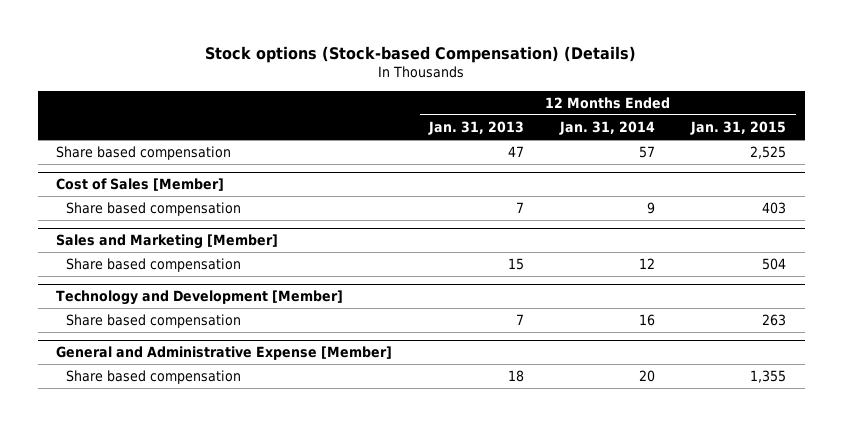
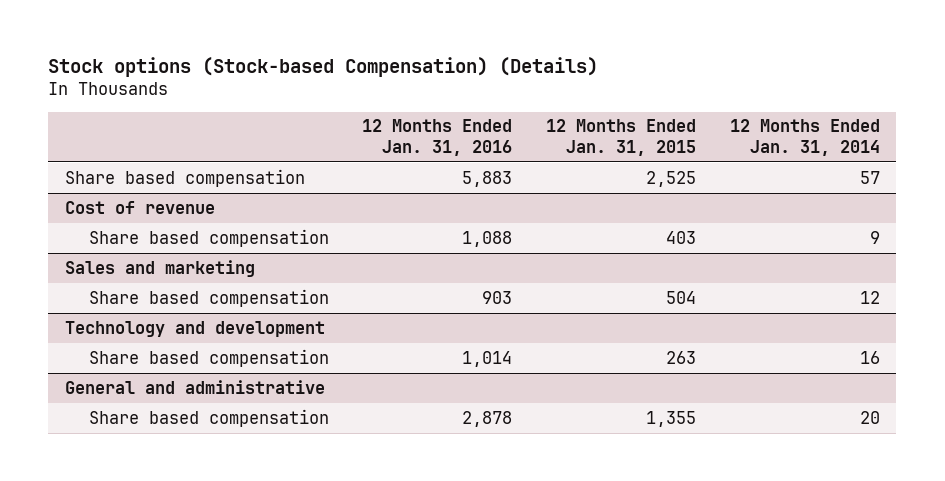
[427,120,524,135] Jan. 31, 2013 -> none
none -> [362,119,513,156] 12 Months Ended Jan. 31, 2016
[56,178,225,192] Cost of Sales [Member] -> [65,200,216,214] Cost of revenue
[56,234,279,250] Sales and Marketing [Member] -> [65,259,256,277] Sales and marketing
[56,290,344,306] Technology and Development [Member] -> [65,320,326,337] Technology and development
[56,346,393,361] General and Administrative Expense [Member] -> [65,379,326,394] General and administrative

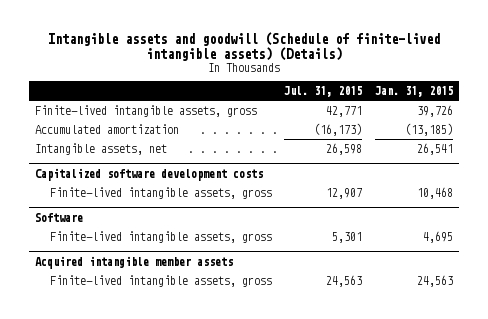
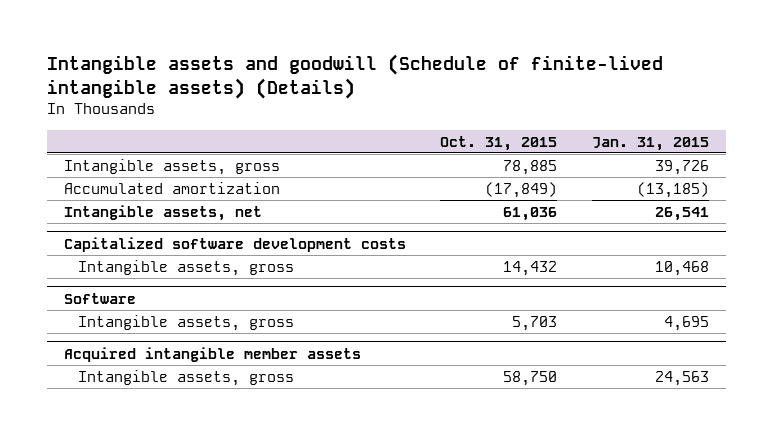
[284,86,363,98] Jul. 31, 2015 -> none
none -> [440,135,558,151] Oct. 31, 2015
[35,104,258,117] Finite-lived intangible assets, gross -> [63,159,280,176] Intangible assets, gross
[50,186,273,199] Finite-lived intangible assets, gross -> [77,260,294,277] Intangible assets, gross
[50,230,273,243] Finite-lived intangible assets, gross -> [77,315,294,332] Intangible assets, gross
[50,274,273,287] Finite-lived intangible assets, gross -> [77,370,294,387] Intangible assets, gross

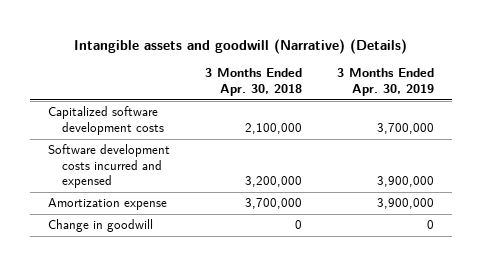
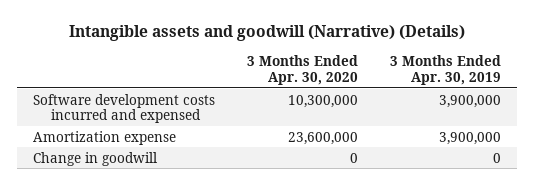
[205,68,303,96] 3 Months Ended Apr. 30, 2018 -> none
none -> [247,55,359,85] 3 Months Ended Apr. 30, 2020
[47,106,165,135] Capitalized software development costs -> none

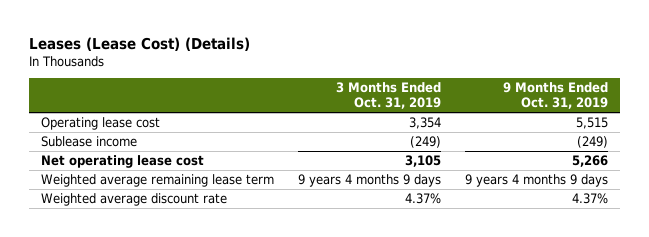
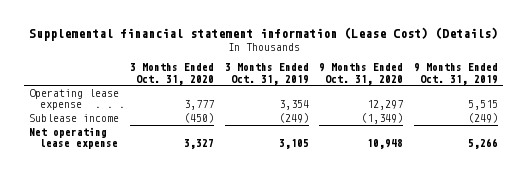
[29,36,251,51] Leases (Lease Cost) (Details) -> [28,27,498,42] Supplemental financial statement information (Lease Cost) (Details)
none -> [130,63,215,85] 3 Months Ended Oct. 31, 2020
none -> [319,63,404,85] 9 Months Ended Oct. 31, 2020
[40,117,160,131] Operating lease cost -> [29,89,120,111] Operating lease expense
[40,174,274,188] Weighted average remaining lease term -> none
[40,193,227,207] Weighted average discount rate -> none
[40,155,204,169] Net operating lease cost -> [29,127,118,150] Net operating lease expense

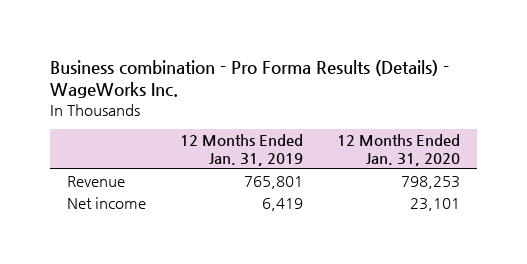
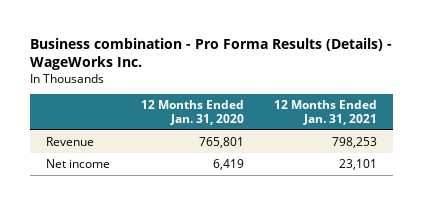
[179,134,303,166] 12 Months Ended Jan. 31, 2019 -> none
none -> [274,100,378,126] 12 Months Ended Jan. 31, 2021
[400,175,460,189] 798,253 -> [198,137,244,149] 765,801
[409,197,460,211] 23,101 -> [212,159,244,171] 6,419

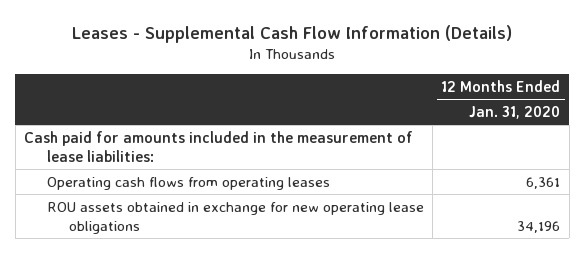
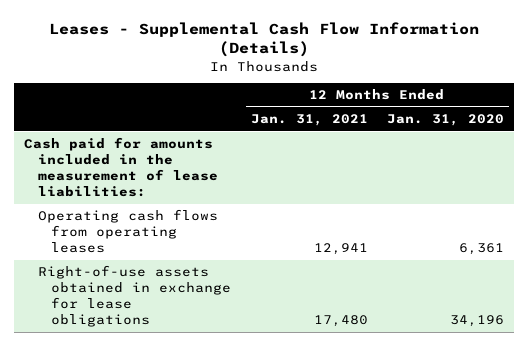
none -> [250,114,368,127] Jan. 31, 2021
[46,201,424,234] ROU assets obtained in exchange for new operating lease obligations -> [37,265,232,328] Right-of-use assets obtained in exchange for lease obligations

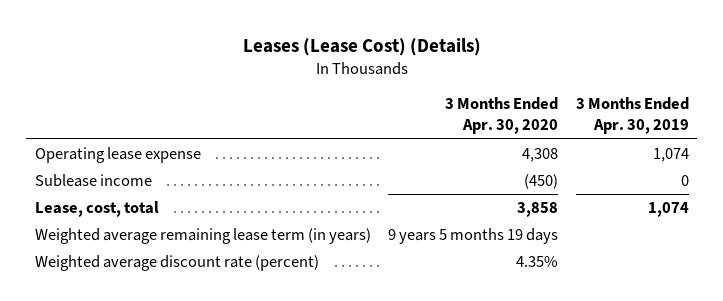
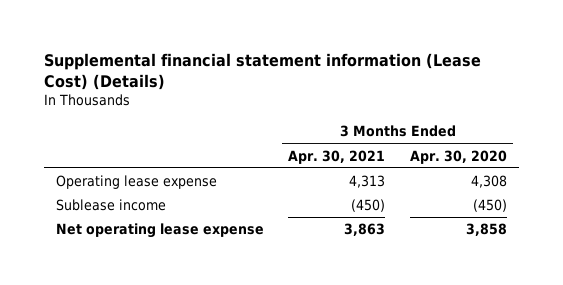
[242,37,481,56] Leases (Lease Cost) (Details) -> [44,52,482,90] Supplemental financial statement information (Lease Cost) (Details)
[575,97,689,135] 3 Months Ended Apr. 30, 2019 -> none
none -> [288,149,386,164] Apr. 30, 2021
[34,228,371,245] Weighted average remaining lease term (in years) -> none
[34,255,319,272] Weighted average discount rate (percent) -> none
[34,201,159,218] Lease, cost, total -> [56,223,265,239] Net operating lease expense

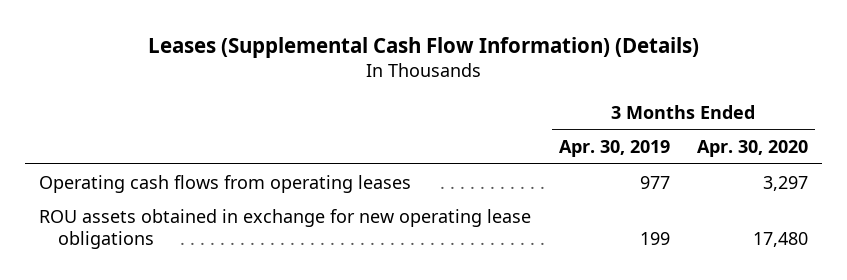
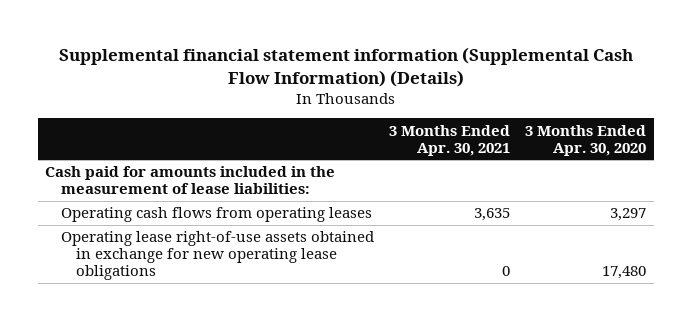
[147,37,699,59] Leases (Supplemental Cash Flow Information) (Details) -> [58,46,633,87] Supplemental financial statement information (Supplemental Cash Flow Information) (Details)
[558,140,670,158] Apr. 30, 2019 -> none
none -> [389,124,511,156] 3 Months Ended Apr. 30, 2021
none -> [45,166,336,195] Cash paid for amounts included in the measurement of lease liabilities:
[39,208,532,249] ROU assets obtained in exchange for new operating lease obligations -> [60,231,374,281] Operating lease right-of-use assets obtained in exchange for new operating lease obligations

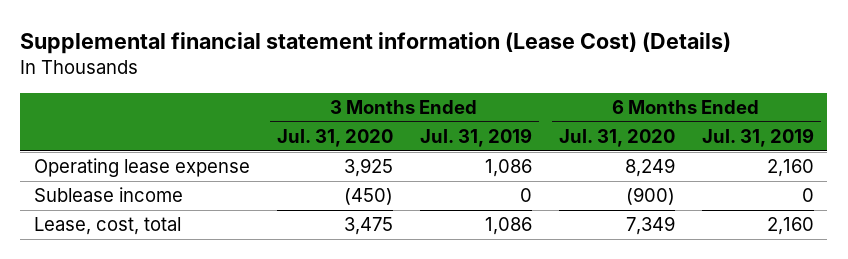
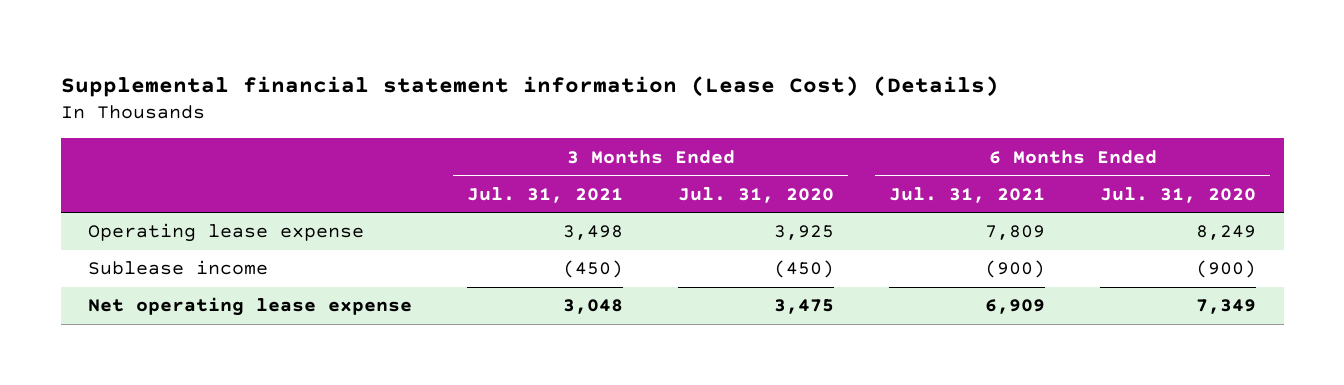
[419,128,532,148] Jul. 31, 2019 -> none
[701,128,814,148] Jul. 31, 2019 -> none
none -> [467,186,624,203] Jul. 31, 2021
none -> [889,186,1046,203] Jul. 31, 2021
[33,217,181,236] Lease, cost, total -> [88,297,413,317] Net operating lease expense

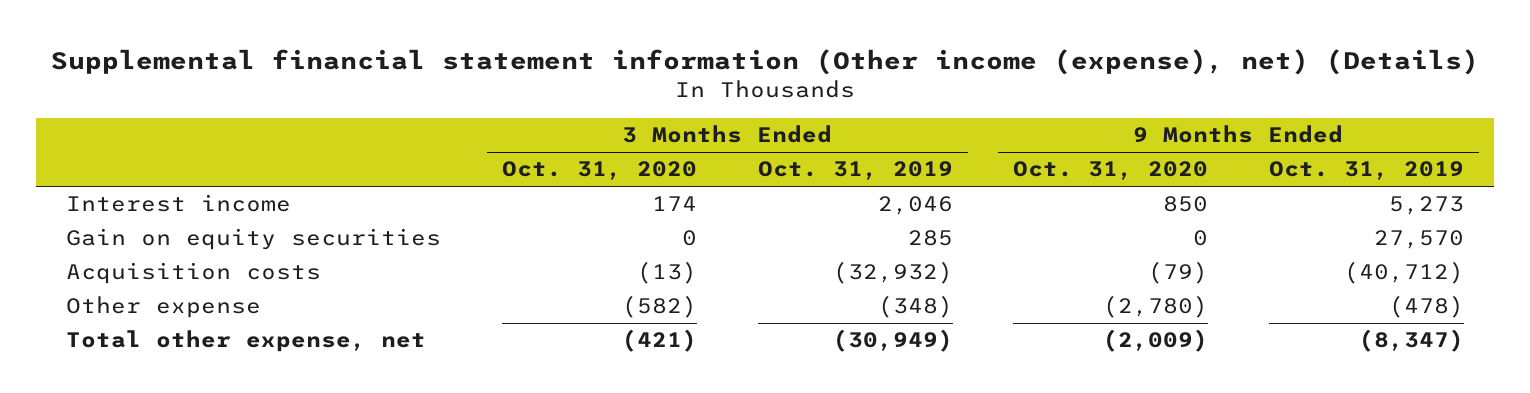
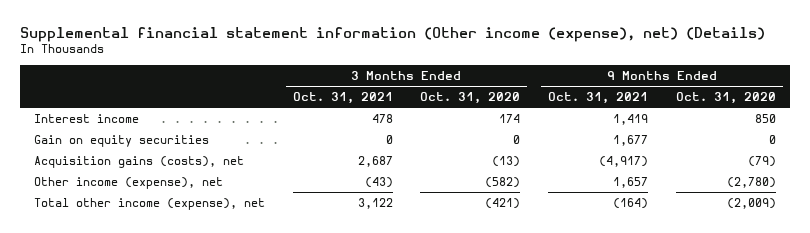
[757,161,953,181] Oct. 31, 2019 -> none
[1268,161,1464,181] Oct. 31, 2019 -> none
none -> [292,92,393,105] Oct. 31, 2021
none -> [548,92,649,105] Oct. 31, 2021
[66,262,322,285] Acquisition costs -> [33,156,244,169] Acquisition gains (costs), net
[66,296,262,319] Other expense -> [33,177,223,190] Other income (expense), net
[66,330,427,353] Total other expense, net -> [33,198,265,211] Total other income (expense), net

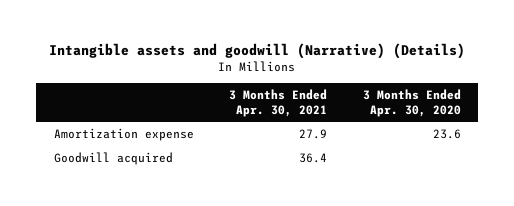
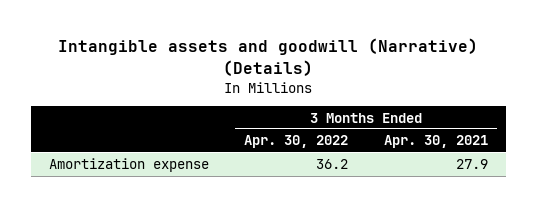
[362,89,461,117] 3 Months Ended Apr. 30, 2020 -> none
none -> [244,135,349,149] Apr. 30, 2022
[53,152,173,166] Goodwill acquired -> none

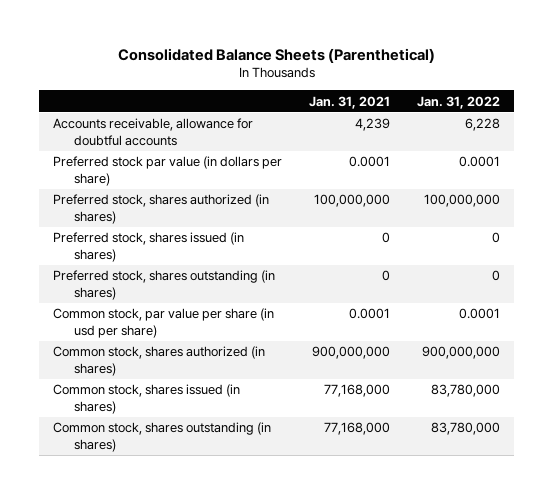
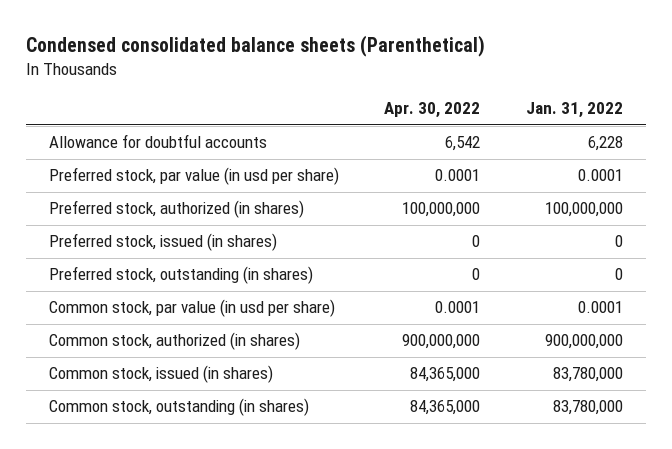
[117,47,435,63] Consolidated Balance Sheets (Parenthetical) -> [25,35,485,58] Condensed consolidated balance sheets (Parenthetical)
[309,95,391,109] Jan. 31, 2021 -> none
none -> [384,102,481,119] Apr. 30, 2022
[52,118,253,147] Accounts receivable, allowance for doubtful accounts -> [48,134,267,149] Allowance for doubtful accounts
[52,156,282,187] Preferred stock par value (in dollars per share) -> [48,167,339,186] Preferred stock, par value (in usd per share)
[52,194,269,225] Preferred stock, shares authorized (in shares) -> [48,200,304,219] Preferred stock, authorized (in shares)
[52,232,244,263] Preferred stock, shares issued (in shares) -> [48,233,277,252] Preferred stock, issued (in shares)
[52,270,275,301] Preferred stock, shares outstanding (in shares) -> [48,266,313,285] Preferred stock, outstanding (in shares)
[52,308,274,339] Common stock, par value per share (in usd per share) -> [48,299,335,318] Common stock, par value (in usd per share)
[52,346,265,377] Common stock, shares authorized (in shares) -> [48,332,300,351] Common stock, authorized (in shares)
[52,384,240,415] Common stock, shares issued (in shares) -> [48,365,273,384] Common stock, issued (in shares)
[52,422,271,453] Common stock, shares outstanding (in shares) -> [48,398,309,417] Common stock, outstanding (in shares)

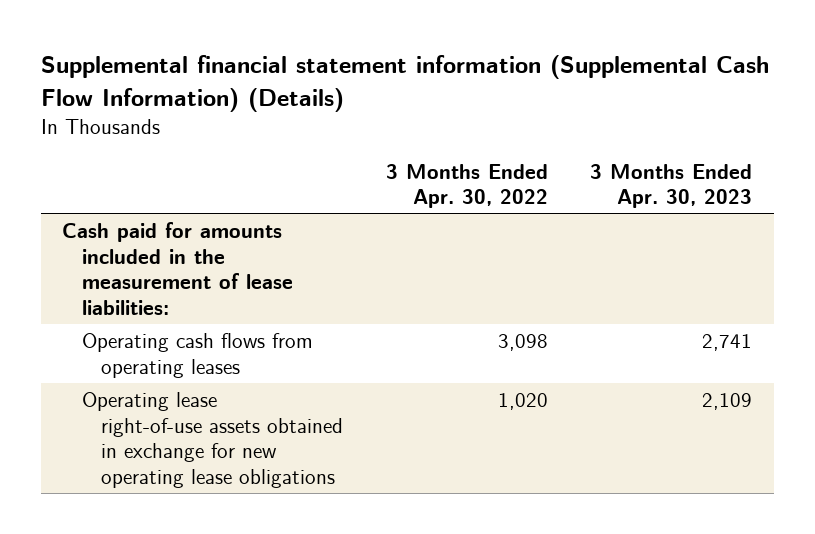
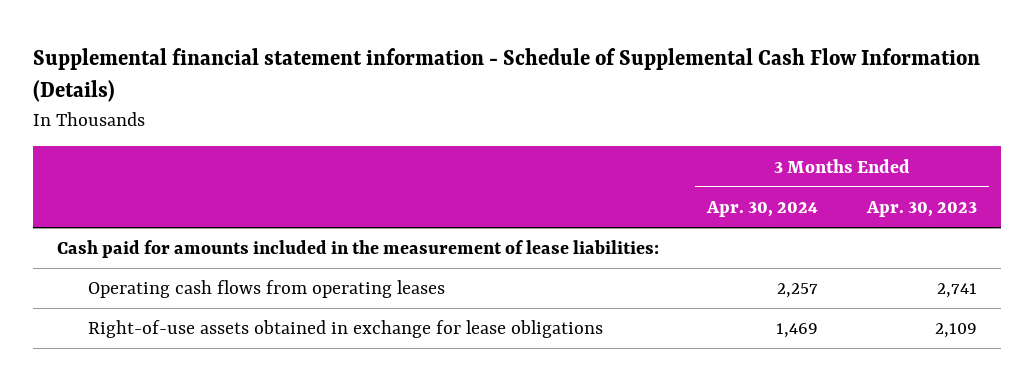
[41,55,770,112] Supplemental financial statement information (Supplemental Cash Flow Information) (Details) -> [32,47,980,103] Supplemental financial statement information - Schedule of Supplemental Cash Flow Information (Details)
[385,163,548,209] 3 Months Ended Apr. 30, 2022 -> none
none -> [706,200,819,217] Apr. 30, 2024
[81,391,344,489] Operating lease right-of-use assets obtained in exchange for new operating lease obligations -> [88,320,604,339] Right-of-use assets obtained in exchange for lease obligations

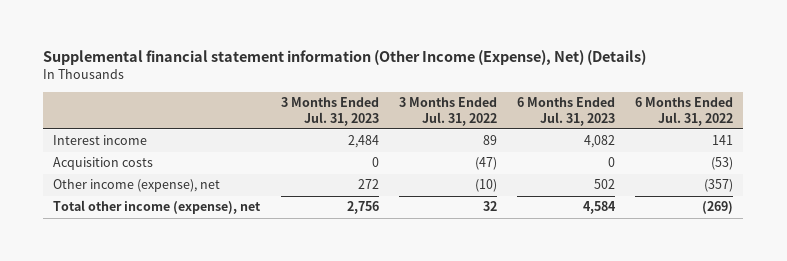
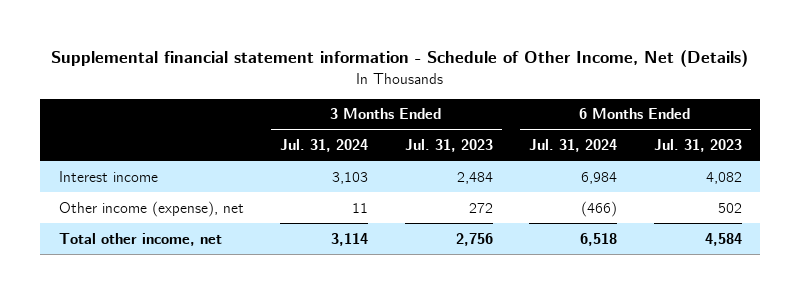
[43,50,647,66] Supplemental financial statement information (Other Income (Expense), Net) (Details) -> [51,50,749,68] Supplemental financial statement information - Schedule of Other Income, Net (Details)
[398,97,497,126] 3 Months Ended Jul. 31, 2022 -> none
[635,97,734,126] 6 Months Ended Jul. 31, 2022 -> none
none -> [280,138,369,152] Jul. 31, 2024
none -> [529,138,618,152] Jul. 31, 2024
[53,157,154,171] Acquisition costs -> none
[53,200,262,215] Total other income (expense), net -> [58,232,222,246] Total other income, net

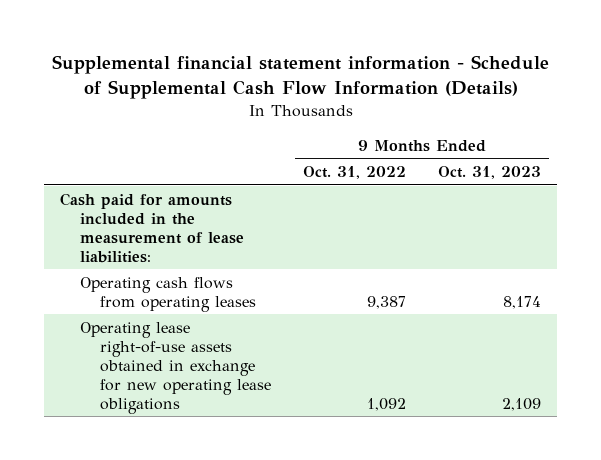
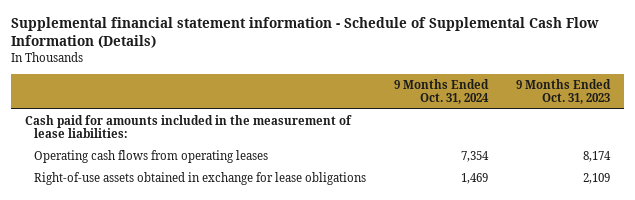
[302,166,406,180] Oct. 31, 2022 -> none
none -> [394,78,490,104] 9 Months Ended Oct. 31, 2024
[79,321,271,414] Operating lease right-of-use assets obtained in exchange for new operating lease obligations -> [34,172,367,186] Right-of-use assets obtained in exchange for lease obligations

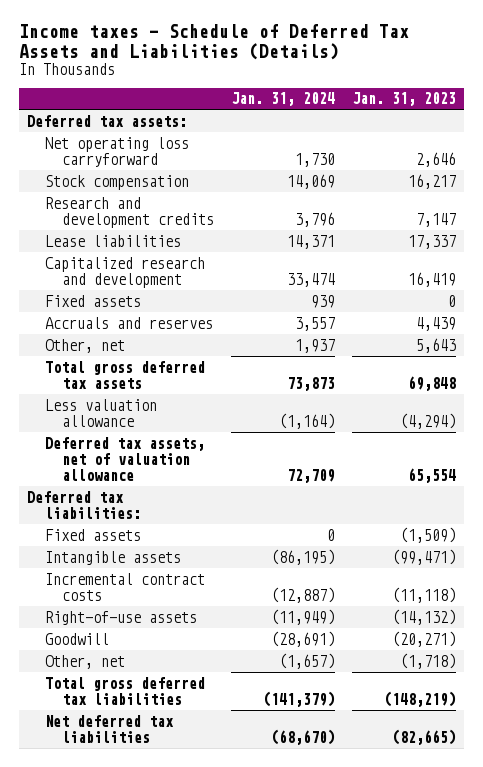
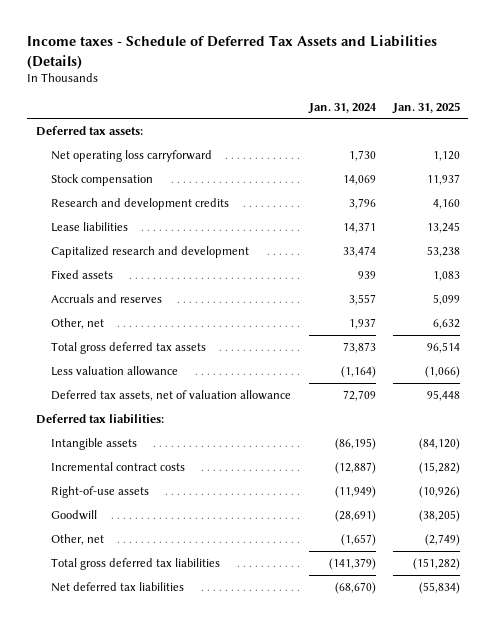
[351,92,456,107] Jan. 31, 2023 -> none
none -> [391,101,460,114] Jan. 31, 2025
[44,528,141,541] Fixed assets -> none

